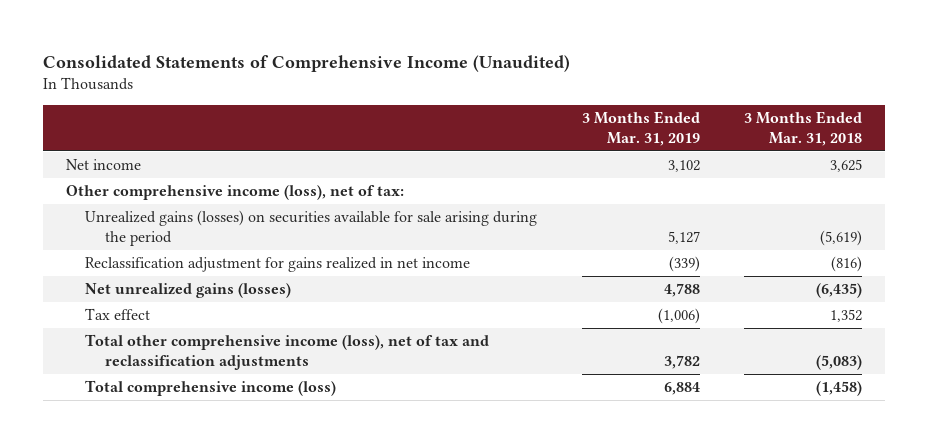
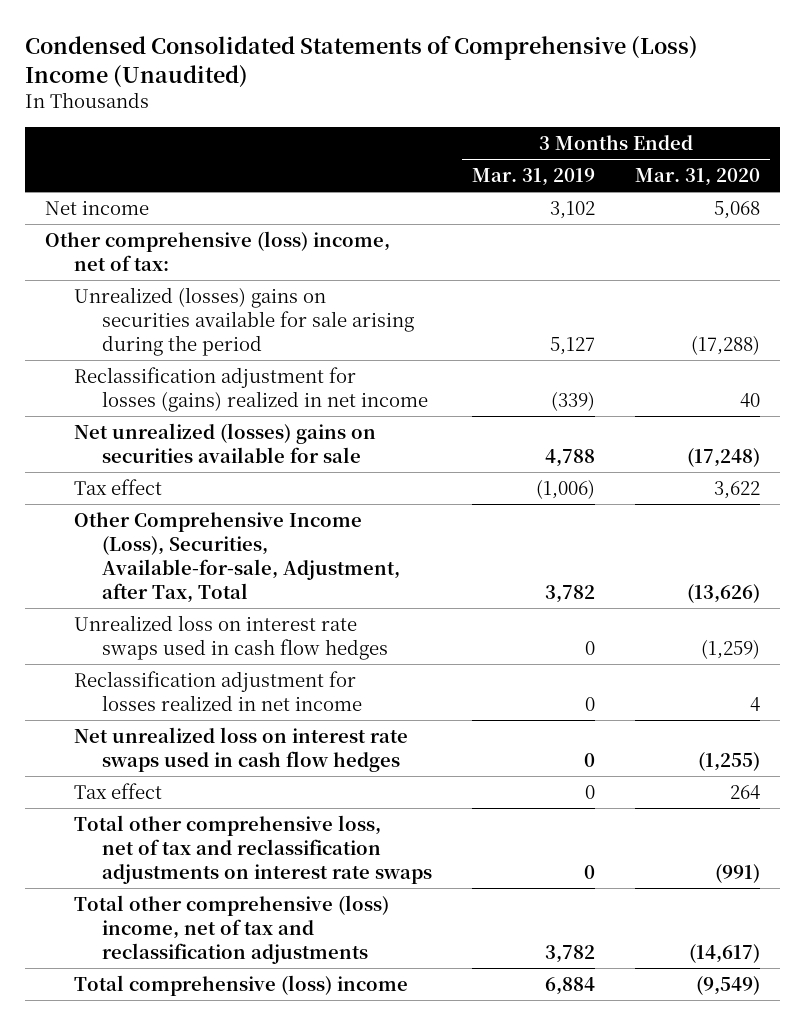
[43,55,571,73] Consolidated Statements of Comprehensive Income (Unaudited) -> [25,36,699,89] Condensed Consolidated Statements of Comprehensive (Loss) Income (Unaudited)
[744,111,863,146] 3 Months Ended Mar. 31, 2018 -> none
none -> [634,168,760,187] Mar. 31, 2020
[65,185,404,201] Other comprehensive income (loss), net of tax: -> [45,230,391,271] Other comprehensive (loss) income, net of tax:
[85,210,538,246] Unrealized gains (losses) on securities available for sale arising during the period -> [73,286,414,356] Unrealized (losses) gains on securities available for sale arising during the period
[85,257,471,273] Reclassification adjustment for gains realized in net income -> [73,366,428,412] Reclassification adjustment for losses (gains) realized in net income
[85,283,292,299] Net unrealized gains (losses) -> [73,422,376,463] Net unrealized (losses) gains on securities available for sale
none -> [73,511,400,603] Other Comprehensive Income (Loss), Securities, Available-for-sale, Adjustment, after Tax, Total
none -> [73,614,388,660] Unrealized loss on interest rate swaps used in cash flow hedges
none -> [73,670,362,711] Reclassification adjustment for losses realized in net income
none -> [73,726,408,772] Net unrealized loss on interest rate swaps used in cash flow hedges
none -> [73,782,162,799] Tax effect
none -> [73,814,432,884] Total other comprehensive loss, net of tax and reclassification adjustments on interest rate swaps
[85,334,490,370] Total other comprehensive income (loss), net of tax and reclassification adjustments -> [73,894,389,964] Total other comprehensive (loss) income, net of tax and reclassification adjustments
[85,380,337,397] Total comprehensive income (loss) -> [73,974,408,996] Total comprehensive (loss) income

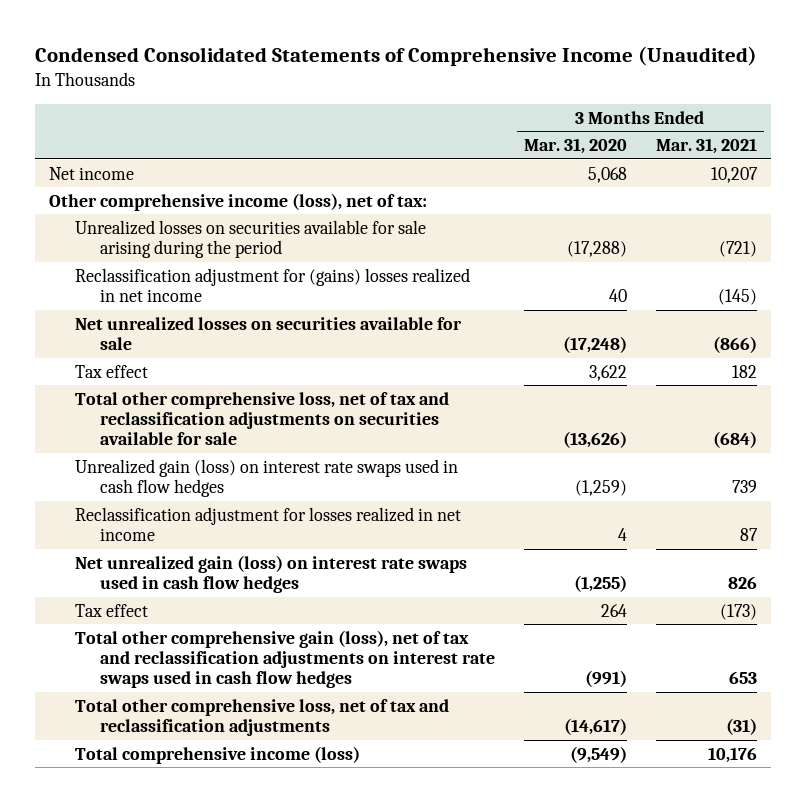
[25,36,699,89] Condensed Consolidated Statements of Comprehensive (Loss) Income (Unaudited) -> [34,46,757,67] Condensed Consolidated Statements of Comprehensive Income (Unaudited)
[471,168,595,187] Mar. 31, 2019 -> none
none -> [655,138,757,155] Mar. 31, 2021
[45,230,391,271] Other comprehensive (loss) income, net of tax: -> [49,192,428,211] Other comprehensive income (loss), net of tax:
[73,286,414,356] Unrealized (losses) gains on securities available for sale arising during the period -> [74,219,426,259] Unrealized losses on securities available for sale arising during the period
[73,366,428,412] Reclassification adjustment for losses (gains) realized in net income -> [74,267,470,303] Reclassification adjustment for (gains) losses realized in net income
[73,422,376,463] Net unrealized (losses) gains on securities available for sale -> [74,316,462,351] Net unrealized losses on securities available for sale
[73,511,400,603] Other Comprehensive Income (Loss), Securities, Available-for-sale, Adjustment, after Tax, Total -> [74,391,449,446] Total other comprehensive loss, net of tax and reclassification adjustments on securities available for sale
[73,614,388,660] Unrealized loss on interest rate swaps used in cash flow hedges -> [74,458,458,498] Unrealized gain (loss) on interest rate swaps used in cash flow hedges
[73,726,408,772] Net unrealized loss on interest rate swaps used in cash flow hedges -> [74,554,467,594] Net unrealized gain (loss) on interest rate swaps used in cash flow hedges
[73,814,432,884] Total other comprehensive loss, net of tax and reclassification adjustments on interest rate swaps -> [74,629,496,689] Total other comprehensive gain (loss), net of tax and reclassification adjustments on interest rate swaps used in cash flow hedges
[73,894,389,964] Total other comprehensive (loss) income, net of tax and reclassification adjustments -> [74,698,449,737] Total other comprehensive loss, net of tax and reclassification adjustments
[73,974,408,996] Total comprehensive (loss) income -> [74,745,360,764] Total comprehensive income (loss)

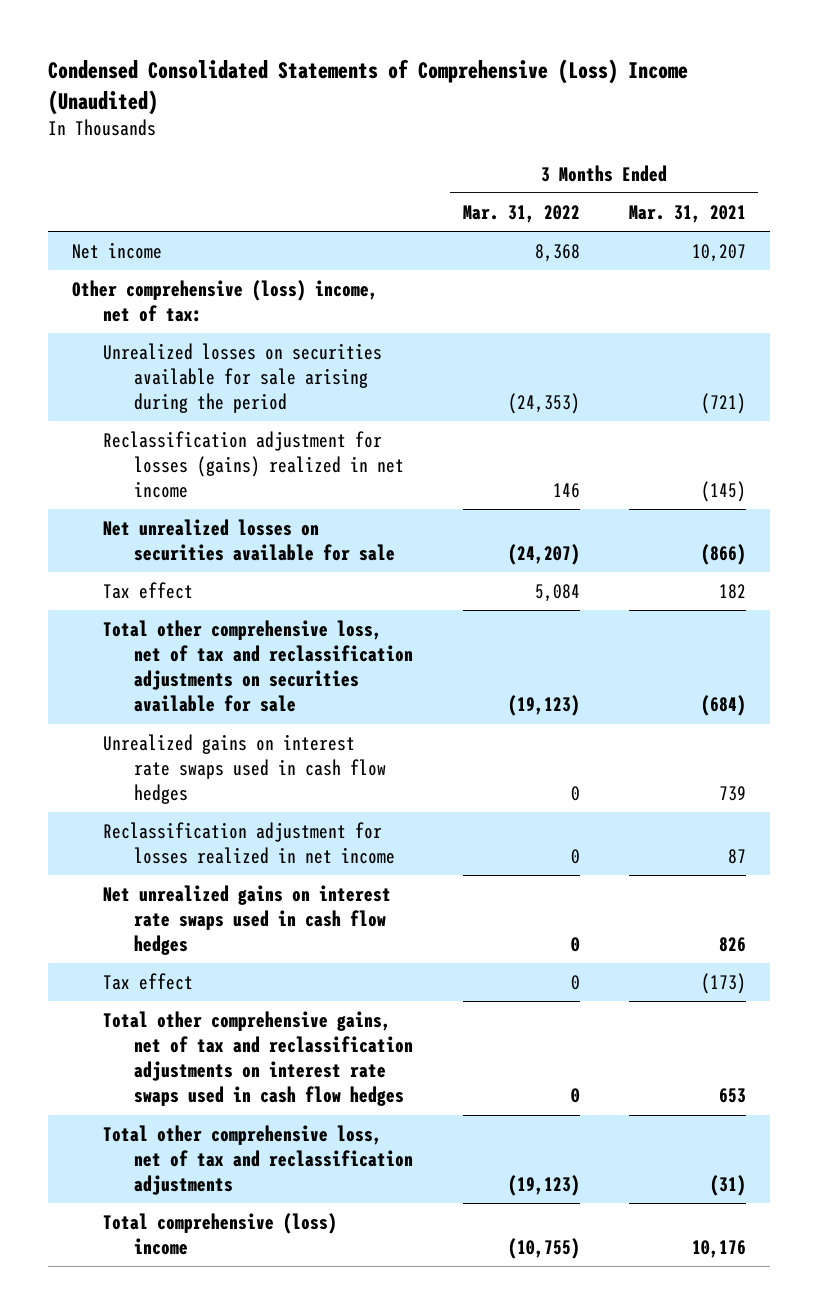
[34,46,757,67] Condensed Consolidated Statements of Comprehensive Income (Unaudited) -> [47,59,688,115] Condensed Consolidated Statements of Comprehensive (Loss) Income (Unaudited)
[523,138,627,155] Mar. 31, 2020 -> none
none -> [462,204,580,223] Mar. 31, 2022
[49,192,428,211] Other comprehensive income (loss), net of tax: -> [72,279,379,323] Other comprehensive (loss) income, net of tax:
[74,267,470,303] Reclassification adjustment for (gains) losses realized in net income -> [103,430,405,499] Reclassification adjustment for losses (gains) realized in net income
[74,458,458,498] Unrealized gain (loss) on interest rate swaps used in cash flow hedges -> [103,733,387,805] Unrealized gains on interest rate swaps used in cash flow hedges
[74,554,467,594] Net unrealized gain (loss) on interest rate swaps used in cash flow hedges -> [103,884,392,956] Net unrealized gains on interest rate swaps used in cash flow hedges
[74,629,496,689] Total other comprehensive gain (loss), net of tax and reclassification adjustments on interest rate swaps used in cash flow hedges -> [103,1010,414,1107] Total other comprehensive gains, net of tax and reclassification adjustments on interest rate swaps used in cash flow hedges
[74,745,360,764] Total comprehensive income (loss) -> [103,1212,338,1256] Total comprehensive (loss) income

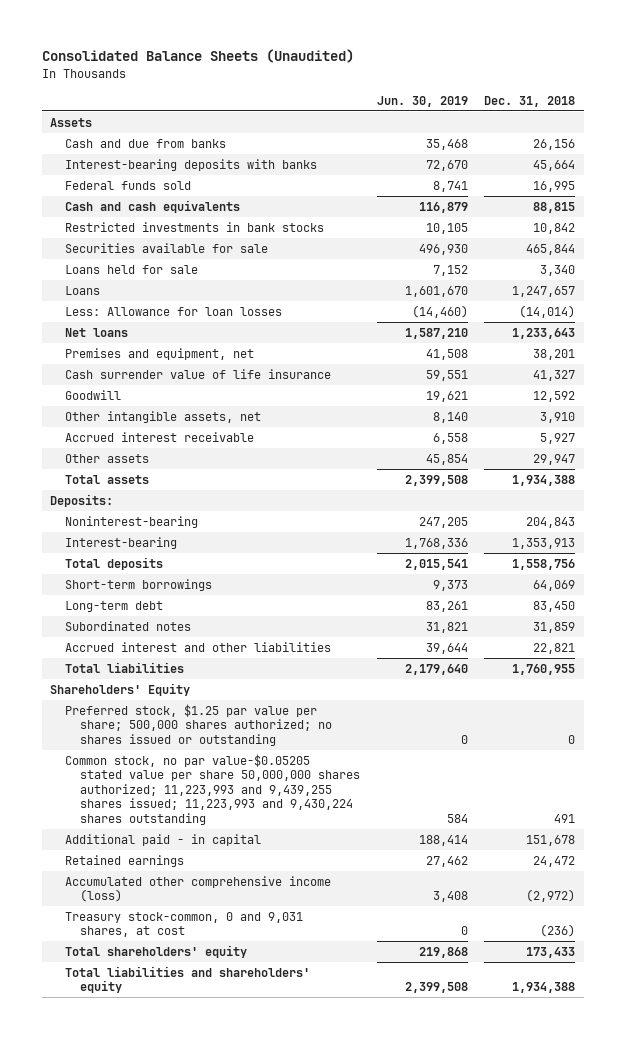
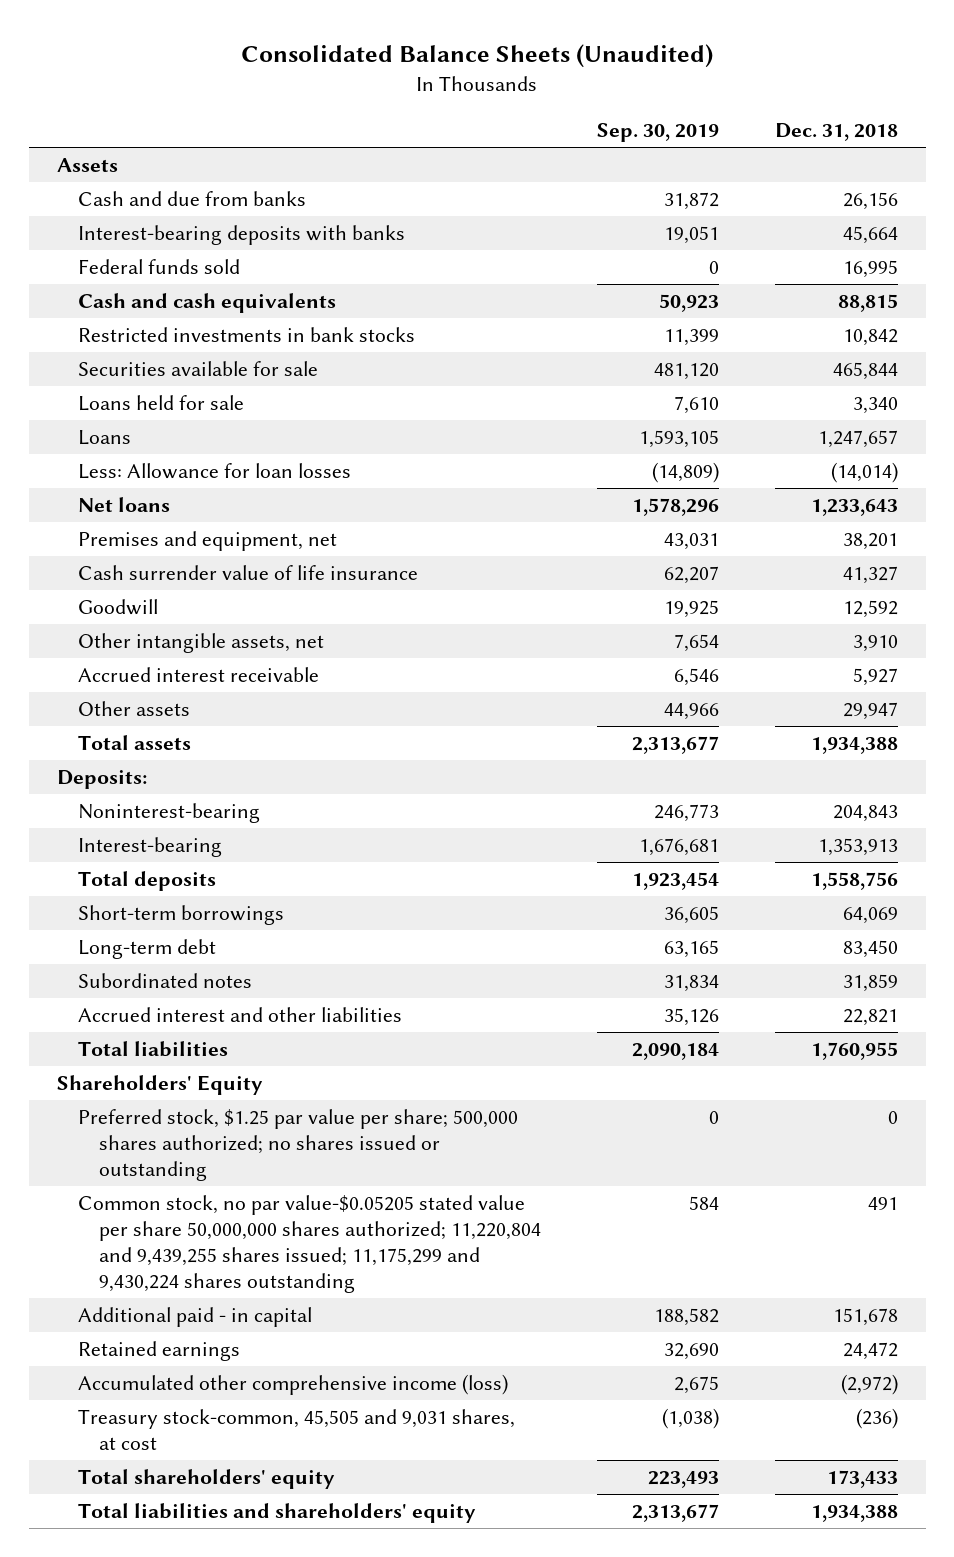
[376,95,468,107] Jun. 30, 2019 -> none
none -> [596,122,719,142] Sep. 30, 2019
[65,753,361,825] Common stock, no par value-$0.05205 stated value per share 50,000,000 shares authorized; 11,223,993 and 9,439,255 shares issued; 11,223,993 and 9,430,224 shares outstanding -> [77,1195,541,1293] Common stock, no par value-$0.05205 stated value per share 50,000,000 shares authorized; 11,220,804 and 9,439,255 shares issued; 11,175,299 and 9,430,224 shares outstanding
[65,911,304,938] Treasury stock-common, 0 and 9,031 shares, at cost -> [77,1409,515,1451] Treasury stock-common, 45,505 and 9,031 shares, at cost

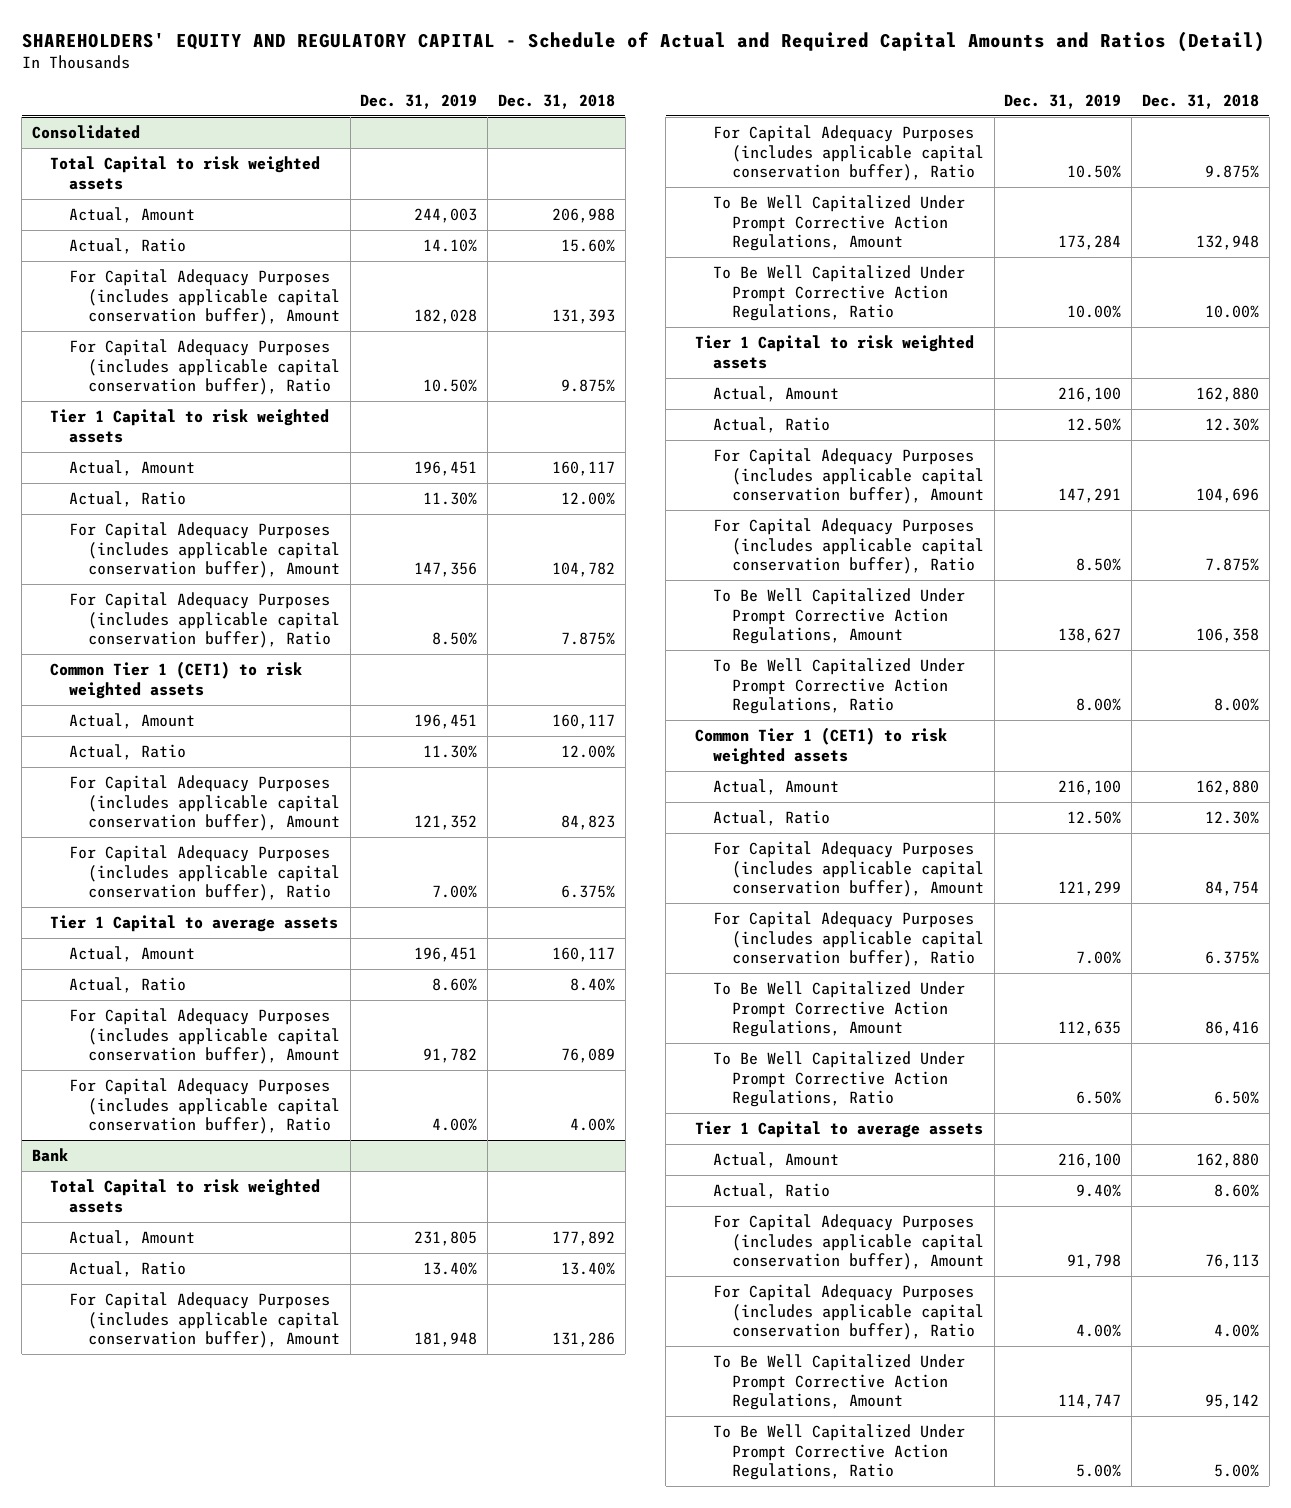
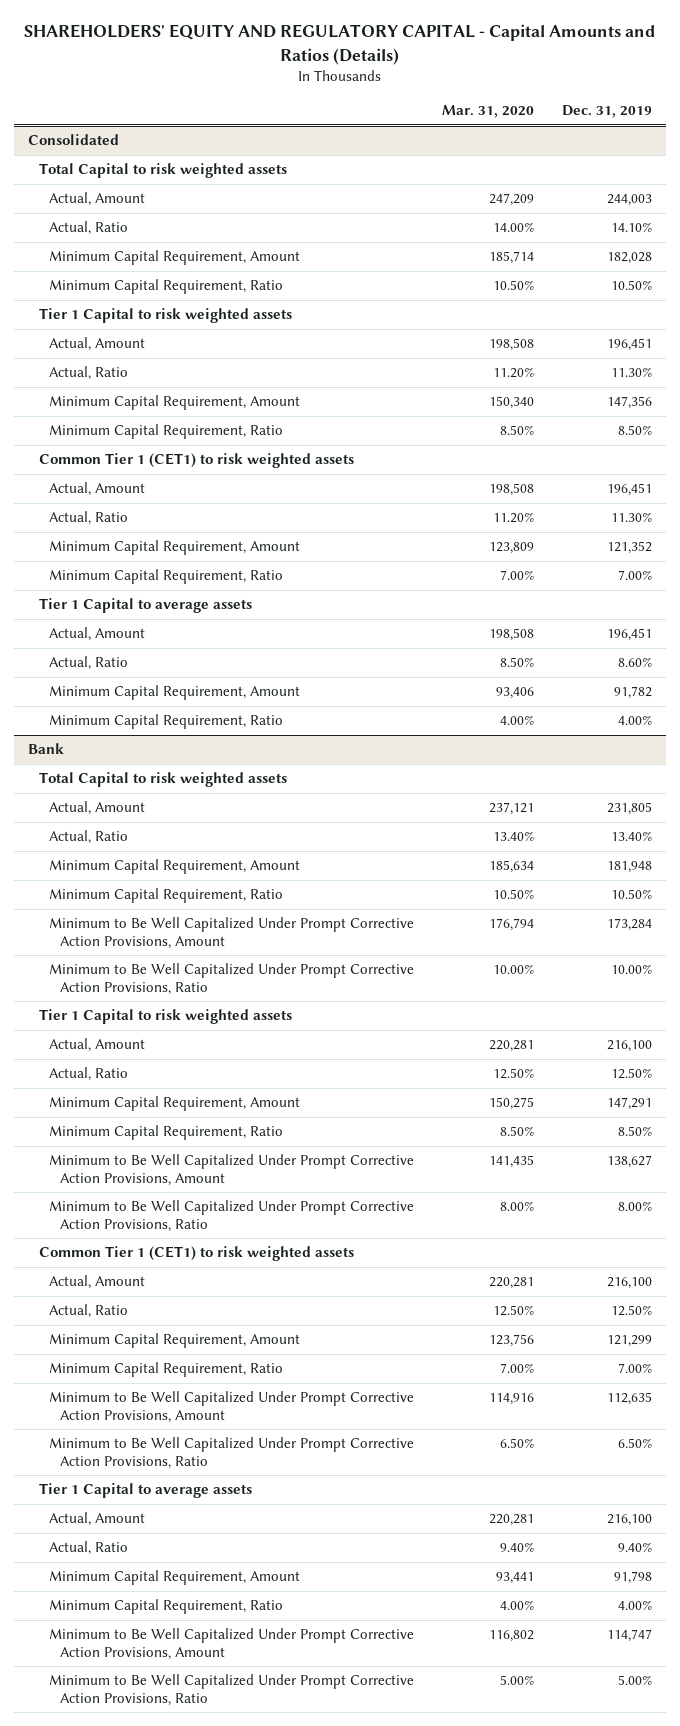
[21,30,1265,52] SHAREHOLDERS' EQUITY AND REGULATORY CAPITAL - Schedule of Actual and Required Capital Amounts and Ratios (Detail) -> [24,24,656,65] SHAREHOLDERS' EQUITY AND REGULATORY CAPITAL - Capital Amounts and Ratios (Details)
[497,93,615,109] Dec. 31, 2018 -> none
none -> [442,105,535,119] Mar. 31, 2020
[69,269,340,326] For Capital Adequacy Purposes (includes applicable capital conservation buffer), Amount -> [49,250,301,266] Minimum Capital Requirement, Amount
[69,339,340,396] For Capital Adequacy Purposes (includes applicable capital conservation buffer), Ratio -> [49,279,284,295] Minimum Capital Requirement, Ratio
[69,522,340,579] For Capital Adequacy Purposes (includes applicable capital conservation buffer), Amount -> [49,395,301,411] Minimum Capital Requirement, Amount
[69,592,340,649] For Capital Adequacy Purposes (includes applicable capital conservation buffer), Ratio -> [49,424,284,440] Minimum Capital Requirement, Ratio
[69,845,340,902] For Capital Adequacy Purposes (includes applicable capital conservation buffer), Ratio -> none
[69,775,340,832] For Capital Adequacy Purposes (includes applicable capital conservation buffer), Amount -> [49,540,301,556] Minimum Capital Requirement, Amount
none -> [49,569,284,585] Minimum Capital Requirement, Ratio
[69,1008,340,1065] For Capital Adequacy Purposes (includes applicable capital conservation buffer), Amount -> [49,685,301,701] Minimum Capital Requirement, Amount
[69,1078,340,1135] For Capital Adequacy Purposes (includes applicable capital conservation buffer), Ratio -> [49,714,284,730] Minimum Capital Requirement, Ratio
[69,1292,340,1349] For Capital Adequacy Purposes (includes applicable capital conservation buffer), Amount -> [49,859,301,875] Minimum Capital Requirement, Amount
[713,125,984,182] For Capital Adequacy Purposes (includes applicable capital conservation buffer), Ratio -> [49,888,284,904] Minimum Capital Requirement, Ratio
[713,195,966,252] To Be Well Capitalized Under Prompt Corrective Action Regulations, Amount -> [49,917,415,949] Minimum to Be Well Capitalized Under Prompt Corrective Action Provisions, Amount
[713,265,966,322] To Be Well Capitalized Under Prompt Corrective Action Regulations, Ratio -> [49,963,415,995] Minimum to Be Well Capitalized Under Prompt Corrective Action Provisions, Ratio
[713,448,984,505] For Capital Adequacy Purposes (includes applicable capital conservation buffer), Amount -> [49,1096,301,1112] Minimum Capital Requirement, Amount
[713,518,984,575] For Capital Adequacy Purposes (includes applicable capital conservation buffer), Ratio -> [49,1125,284,1141] Minimum Capital Requirement, Ratio
[713,588,966,645] To Be Well Capitalized Under Prompt Corrective Action Regulations, Amount -> [49,1154,415,1186] Minimum to Be Well Capitalized Under Prompt Corrective Action Provisions, Amount
[713,658,966,715] To Be Well Capitalized Under Prompt Corrective Action Regulations, Ratio -> [49,1200,415,1232] Minimum to Be Well Capitalized Under Prompt Corrective Action Provisions, Ratio
[713,911,984,968] For Capital Adequacy Purposes (includes applicable capital conservation buffer), Ratio -> none
[713,841,984,898] For Capital Adequacy Purposes (includes applicable capital conservation buffer), Amount -> [49,1333,301,1349] Minimum Capital Requirement, Amount
none -> [49,1362,284,1378] Minimum Capital Requirement, Ratio
[713,981,966,1038] To Be Well Capitalized Under Prompt Corrective Action Regulations, Amount -> [49,1391,415,1423] Minimum to Be Well Capitalized Under Prompt Corrective Action Provisions, Amount
[713,1051,966,1108] To Be Well Capitalized Under Prompt Corrective Action Regulations, Ratio -> [49,1437,415,1469] Minimum to Be Well Capitalized Under Prompt Corrective Action Provisions, Ratio
[713,1214,984,1271] For Capital Adequacy Purposes (includes applicable capital conservation buffer), Amount -> [49,1570,301,1586] Minimum Capital Requirement, Amount
[713,1284,984,1341] For Capital Adequacy Purposes (includes applicable capital conservation buffer), Ratio -> [49,1599,284,1615] Minimum Capital Requirement, Ratio
[713,1354,966,1411] To Be Well Capitalized Under Prompt Corrective Action Regulations, Amount -> [49,1628,415,1660] Minimum to Be Well Capitalized Under Prompt Corrective Action Provisions, Amount
[713,1424,966,1481] To Be Well Capitalized Under Prompt Corrective Action Regulations, Ratio -> [49,1674,415,1706] Minimum to Be Well Capitalized Under Prompt Corrective Action Provisions, Ratio

